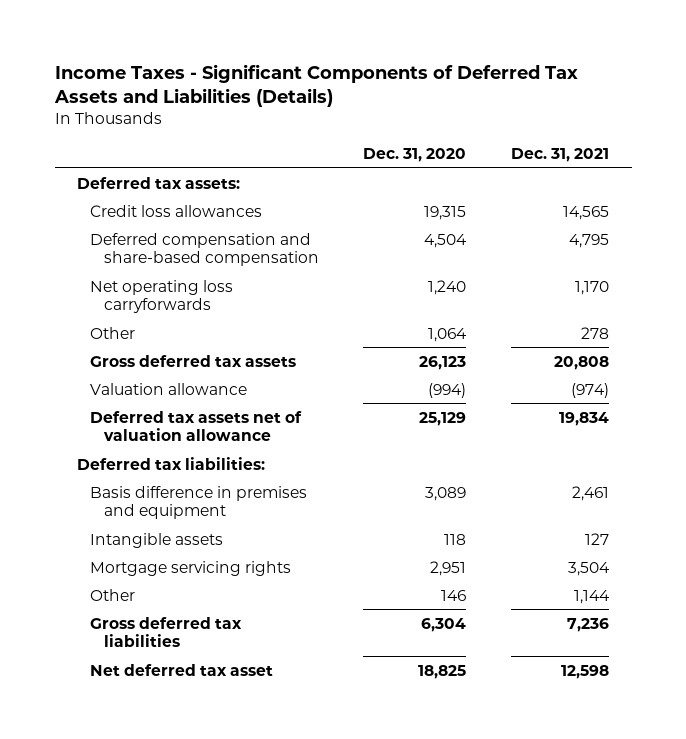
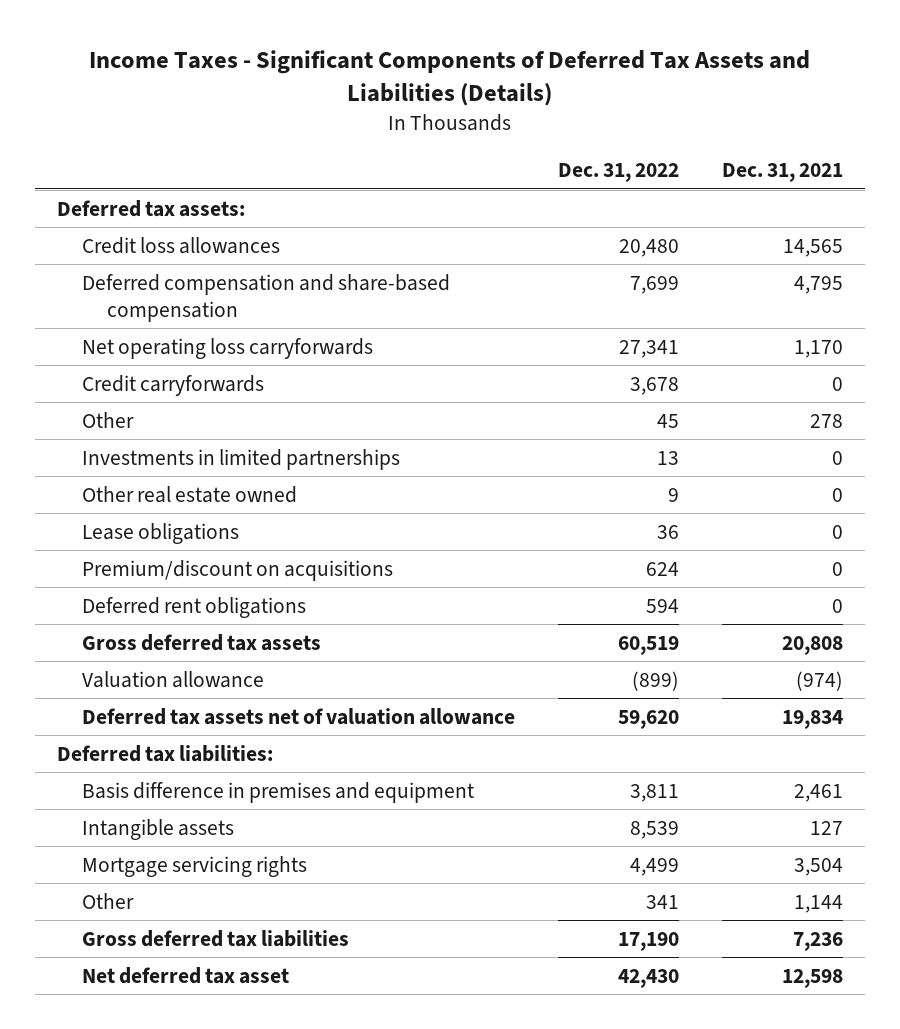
[363,148,467,163] Dec. 31, 2020 -> none
none -> [557,163,679,183] Dec. 31, 2022
none -> [81,374,264,396] Credit carryforwards
none -> [81,448,400,470] Investments in limited partnerships
none -> [81,485,297,503] Other real estate owned
none -> [81,522,239,544] Lease obligations
none -> [81,559,393,581] Premium/discount on acquisitions
none -> [81,596,306,618] Deferred rent obligations

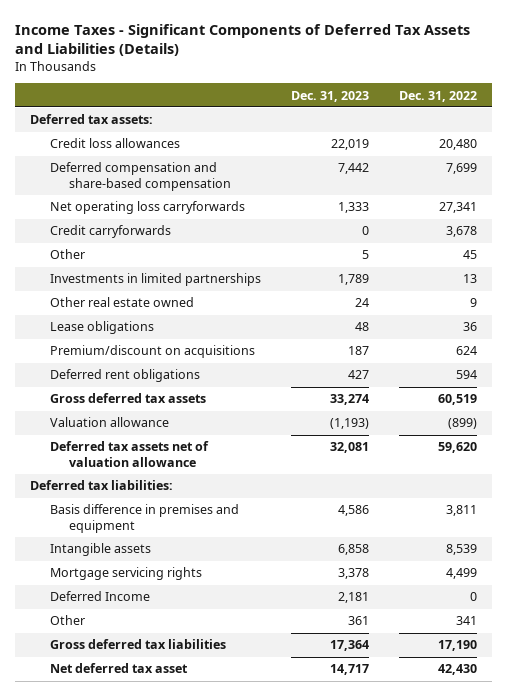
[721,163,843,183] Dec. 31, 2021 -> none
none -> [290,90,369,102] Dec. 31, 2023
none -> [49,591,150,602] Deferred Income

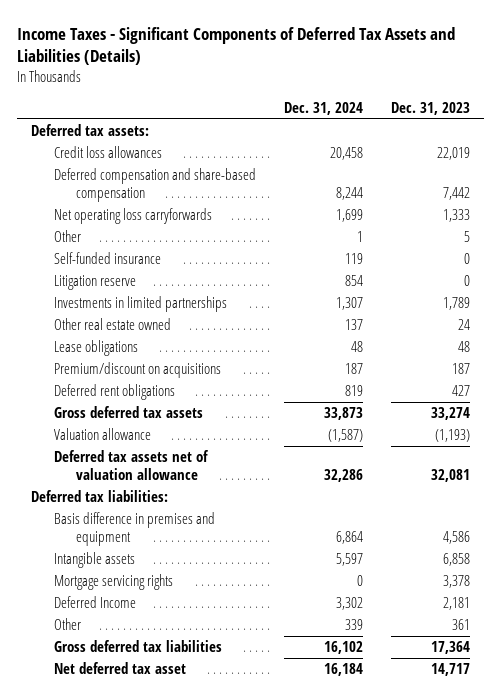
[398,90,477,102] Dec. 31, 2022 -> none
none -> [283,101,363,115] Dec. 31, 2024
[49,225,171,239] Credit carryforwards -> none
none -> [53,252,161,265] Self-funded insurance
none -> [53,275,136,291] Litigation reserve

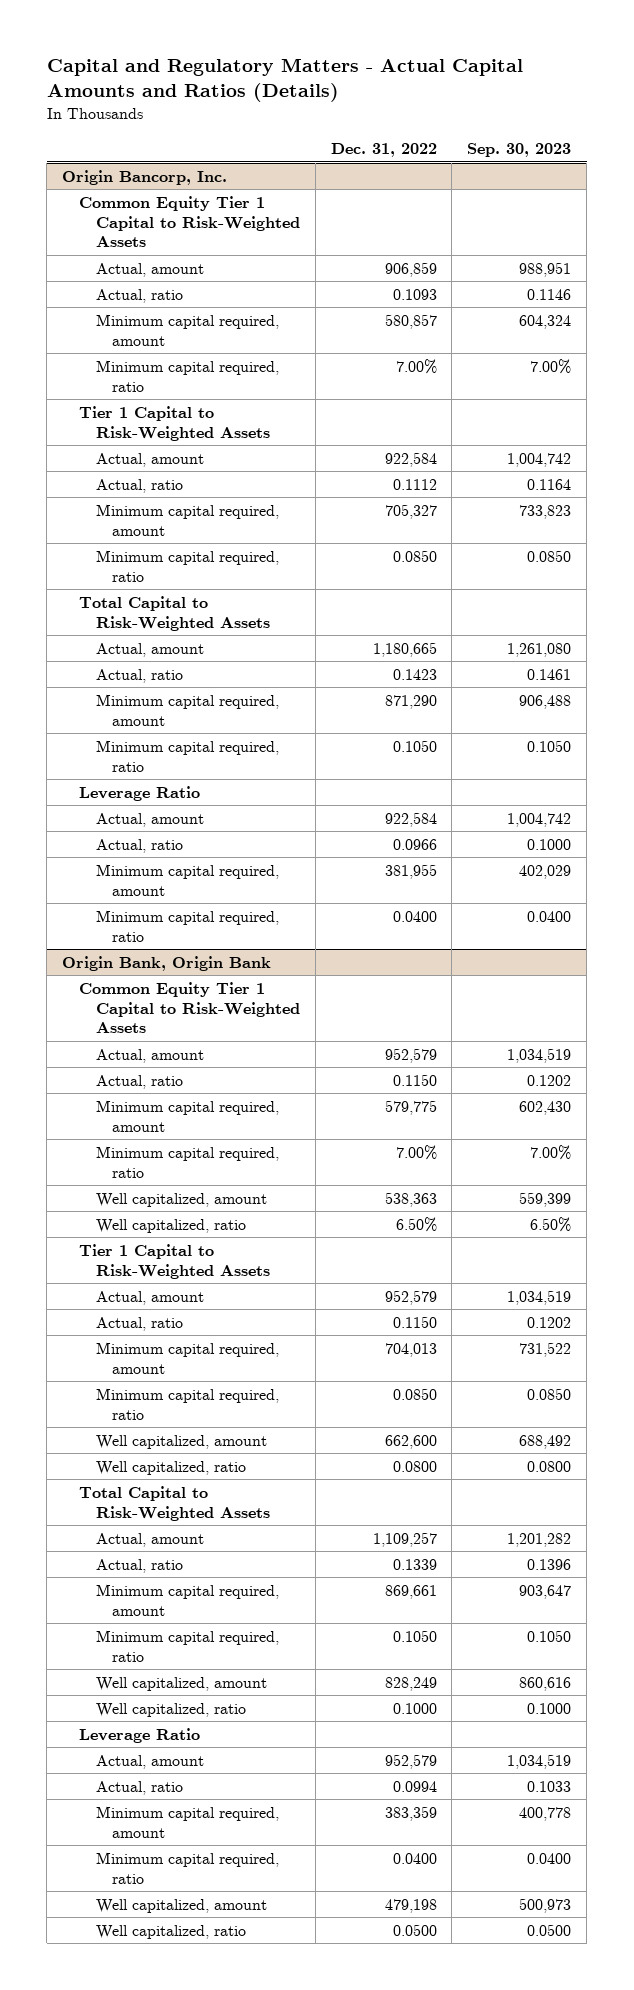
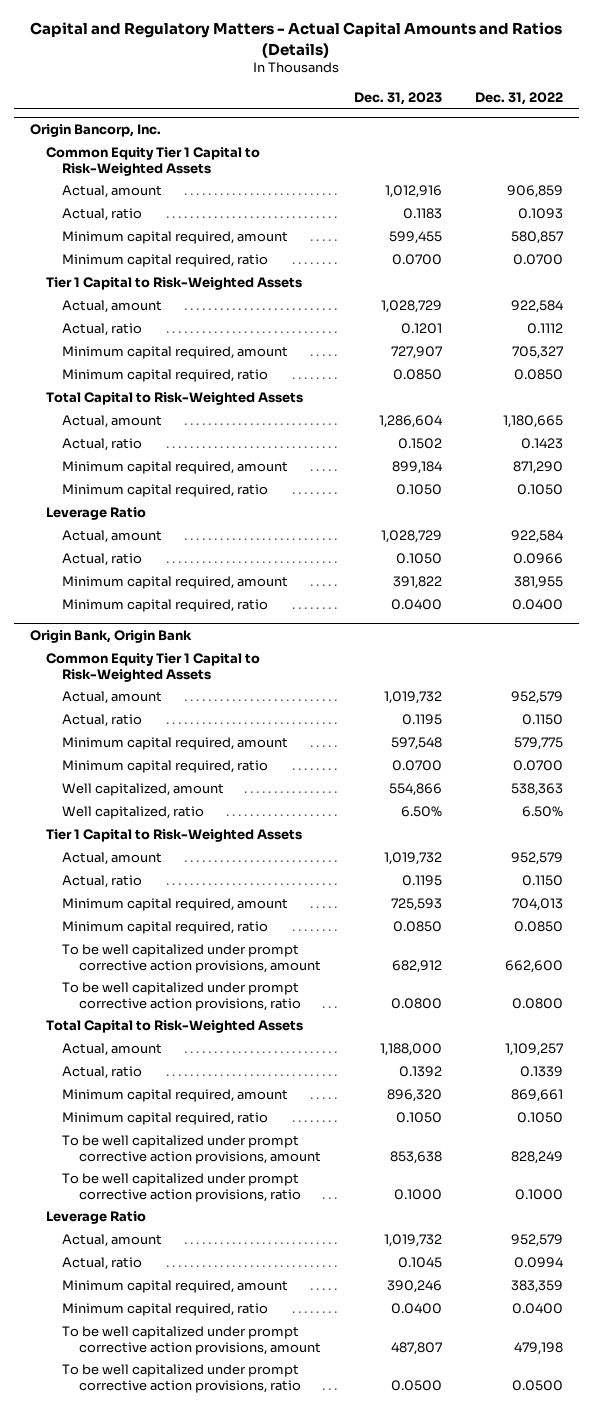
[467,143,572,158] Sep. 30, 2023 -> none
none -> [353,91,442,105] Dec. 31, 2023
[395,358,437,374] 7.00% -> [512,254,563,266] 0.0700
[395,1144,437,1160] 7.00% -> [512,760,563,772] 0.0700
[95,1434,267,1449] Well capitalized, amount -> [62,944,321,973] To be well capitalized under prompt corrective action provisions, amount
[95,1460,246,1475] Well capitalized, ratio -> [62,982,301,1011] To be well capitalized under prompt corrective action provisions, ratio
[95,1676,267,1691] Well capitalized, amount -> [62,1135,321,1164] To be well capitalized under prompt corrective action provisions, amount
[95,1702,246,1717] Well capitalized, ratio -> [62,1173,301,1202] To be well capitalized under prompt corrective action provisions, ratio
[95,1898,267,1913] Well capitalized, amount -> [62,1326,321,1355] To be well capitalized under prompt corrective action provisions, amount
[95,1924,246,1939] Well capitalized, ratio -> [62,1364,301,1393] To be well capitalized under prompt corrective action provisions, ratio

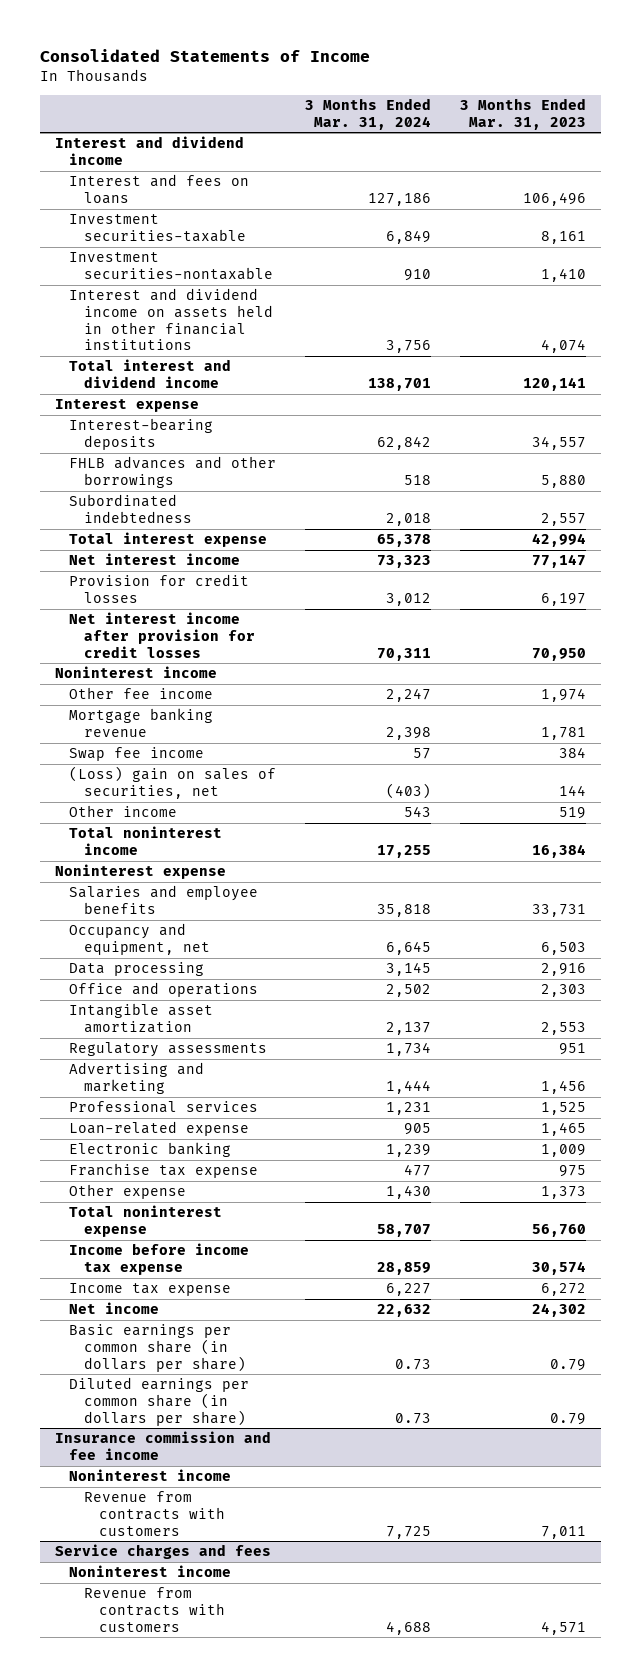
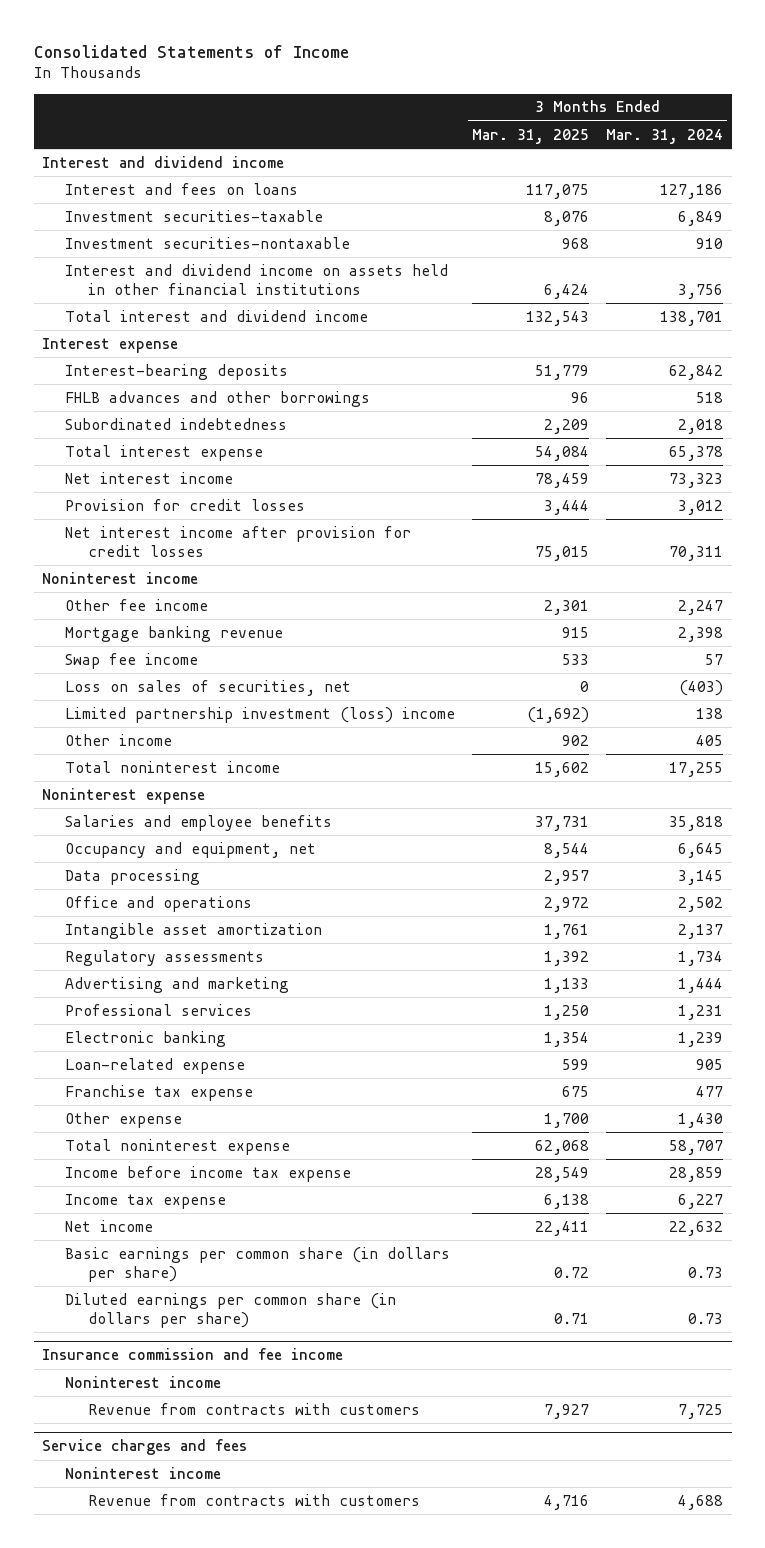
[460,98,587,130] 3 Months Ended Mar. 31, 2023 -> none
none -> [472,128,590,144] Mar. 31, 2025
[69,766,277,800] (Loss) gain on sales of securities, net -> [65,679,352,696] Loss on sales of securities, net
none -> [65,706,456,723] Limited partnership investment (loss) income
[404,806,432,818] 543 -> [696,734,724,746] 405
[69,1121,250,1137] Loan-related expense -> [65,1057,246,1074] Loan-related expense

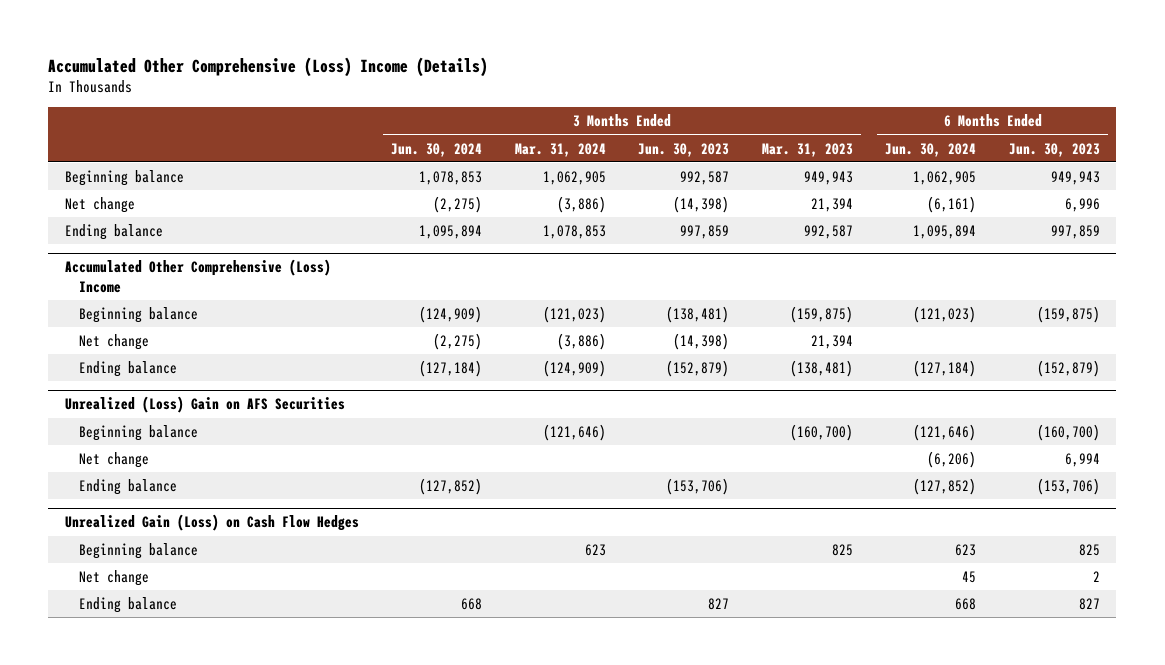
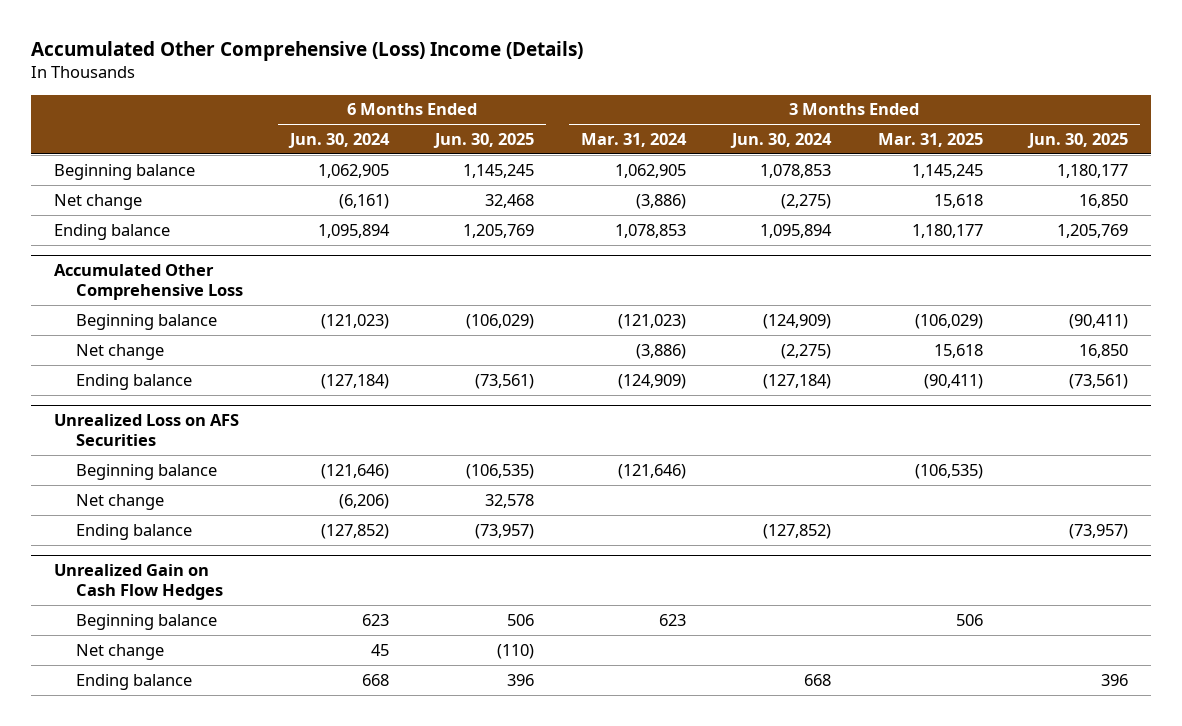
[638,142,730,157] Jun. 30, 2023 -> none
[761,142,853,157] Mar. 31, 2023 -> none
[1008,142,1100,157] Jun. 30, 2023 -> none
none -> [433,132,535,148] Jun. 30, 2025
none -> [877,132,983,147] Mar. 31, 2025
none -> [1027,132,1129,148] Jun. 30, 2025
[64,259,331,293] Accumulated Other Comprehensive (Loss) Income -> [53,263,244,301] Accumulated Other Comprehensive Loss
[64,396,345,414] Unrealized (Loss) Gain on AFS Securities -> [53,413,239,447] Unrealized Loss on AFS Securities
[64,514,359,532] Unrealized Gain (Loss) on Cash Flow Hedges -> [53,563,224,601] Unrealized Gain on Cash Flow Hedges

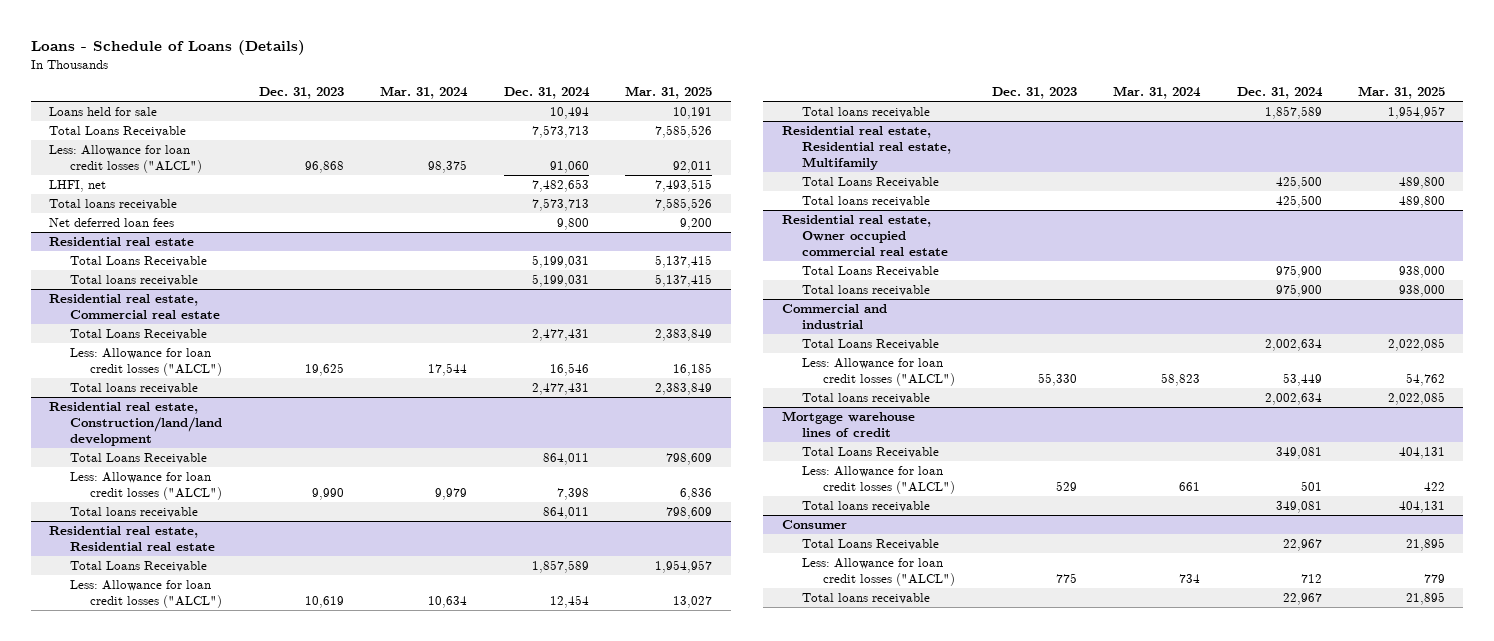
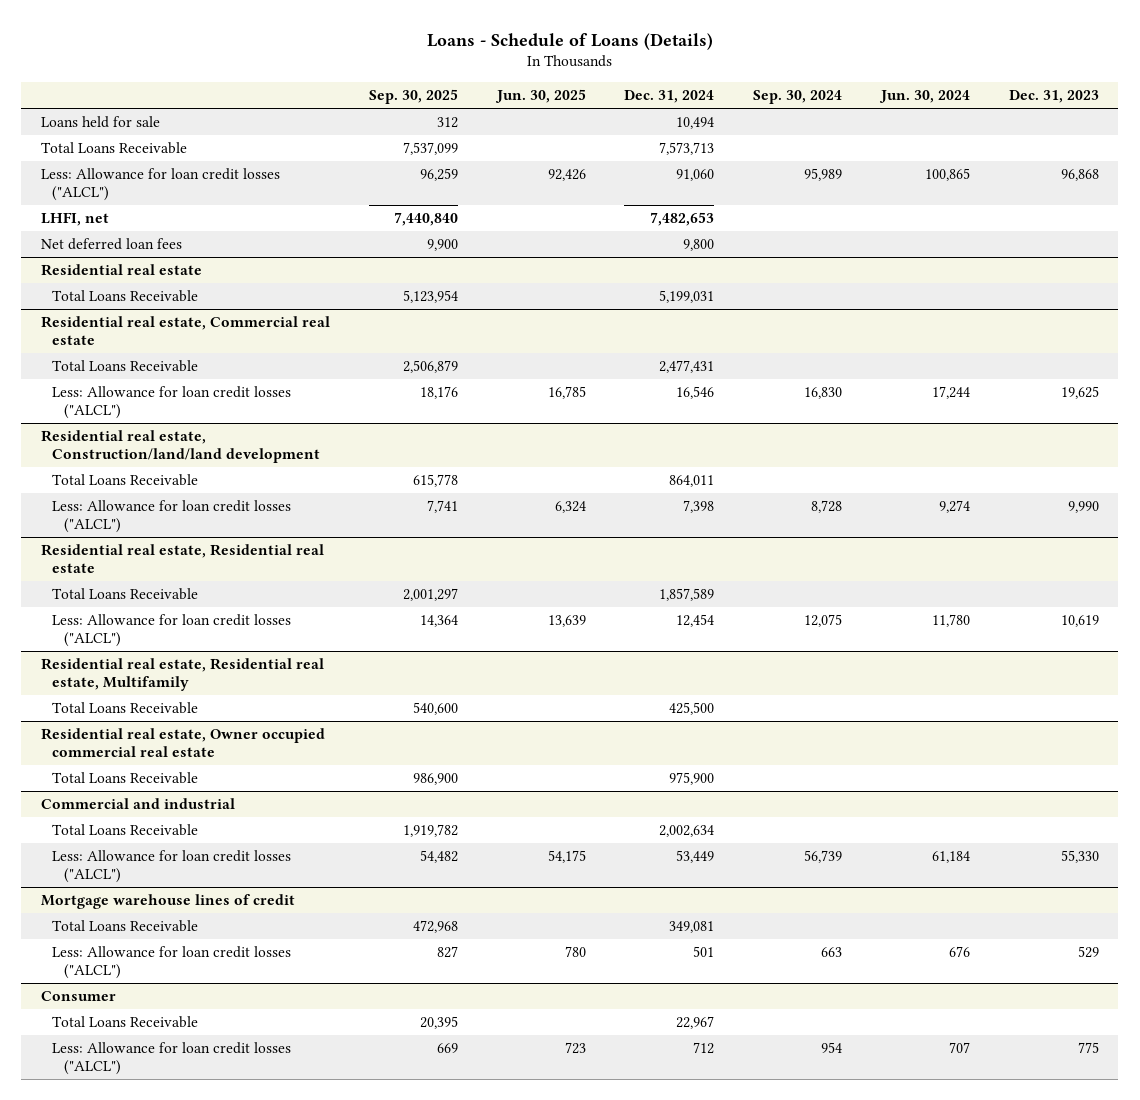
[380,86,469,100] Mar. 31, 2024 -> none
[625,86,713,100] Mar. 31, 2025 -> none
none -> [368,89,458,105] Sep. 30, 2025
none -> [494,89,586,104] Jun. 30, 2025
none -> [753,90,843,105] Sep. 30, 2024
none -> [879,90,971,104] Jun. 30, 2024
[48,199,177,211] Total loans receivable -> none
[69,275,198,287] Total loans receivable -> none
[69,383,198,395] Total loans receivable -> none
[69,507,198,519] Total loans receivable -> none
[802,107,931,119] Total loans receivable -> none
[802,196,931,208] Total loans receivable -> none
[802,285,931,297] Total loans receivable -> none
[802,393,931,405] Total loans receivable -> none
[802,501,931,513] Total loans receivable -> none
[802,593,931,605] Total loans receivable -> none

